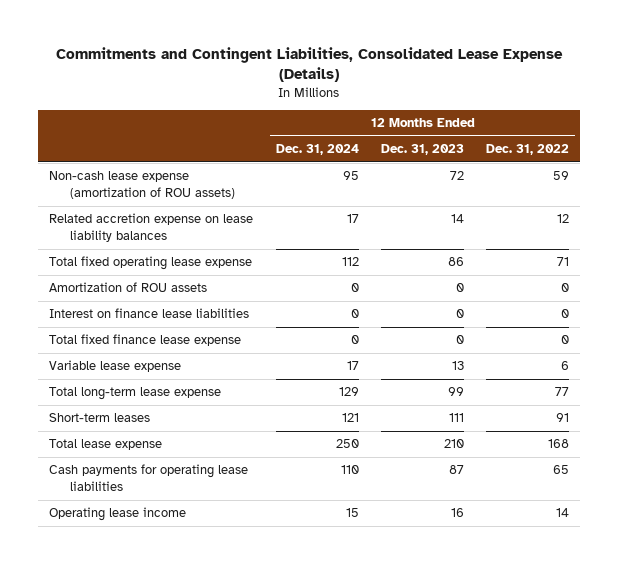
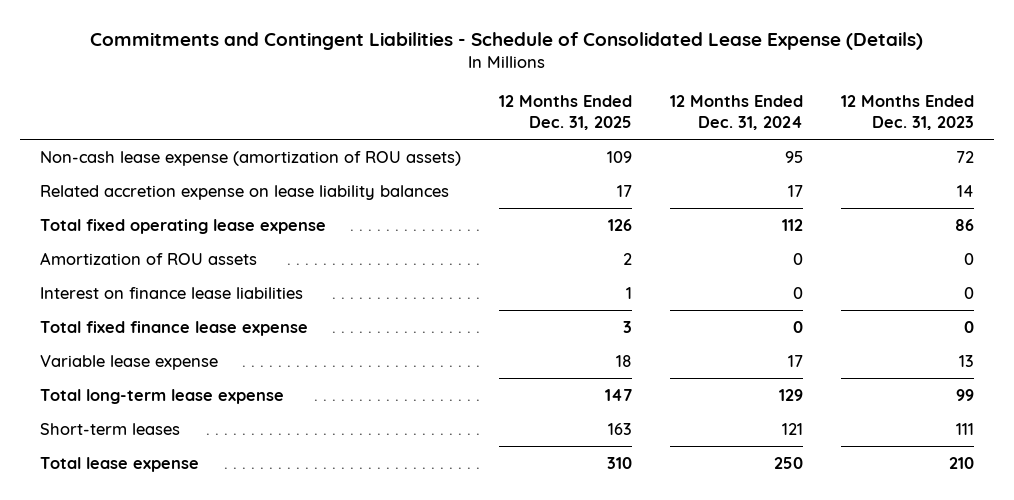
[56,46,564,82] Commitments and Contingent Liabilities, Consolidated Lease Expense (Details) -> [89,31,923,50] Commitments and Contingent Liabilities - Schedule of Consolidated Lease Expense (Details)
[486,144,570,156] Dec. 31, 2022 -> none
none -> [498,95,632,131] 12 Months Ended Dec. 31, 2025
[49,464,249,492] Cash payments for operating lease liabilities -> none
[49,507,187,522] Operating lease income -> none

